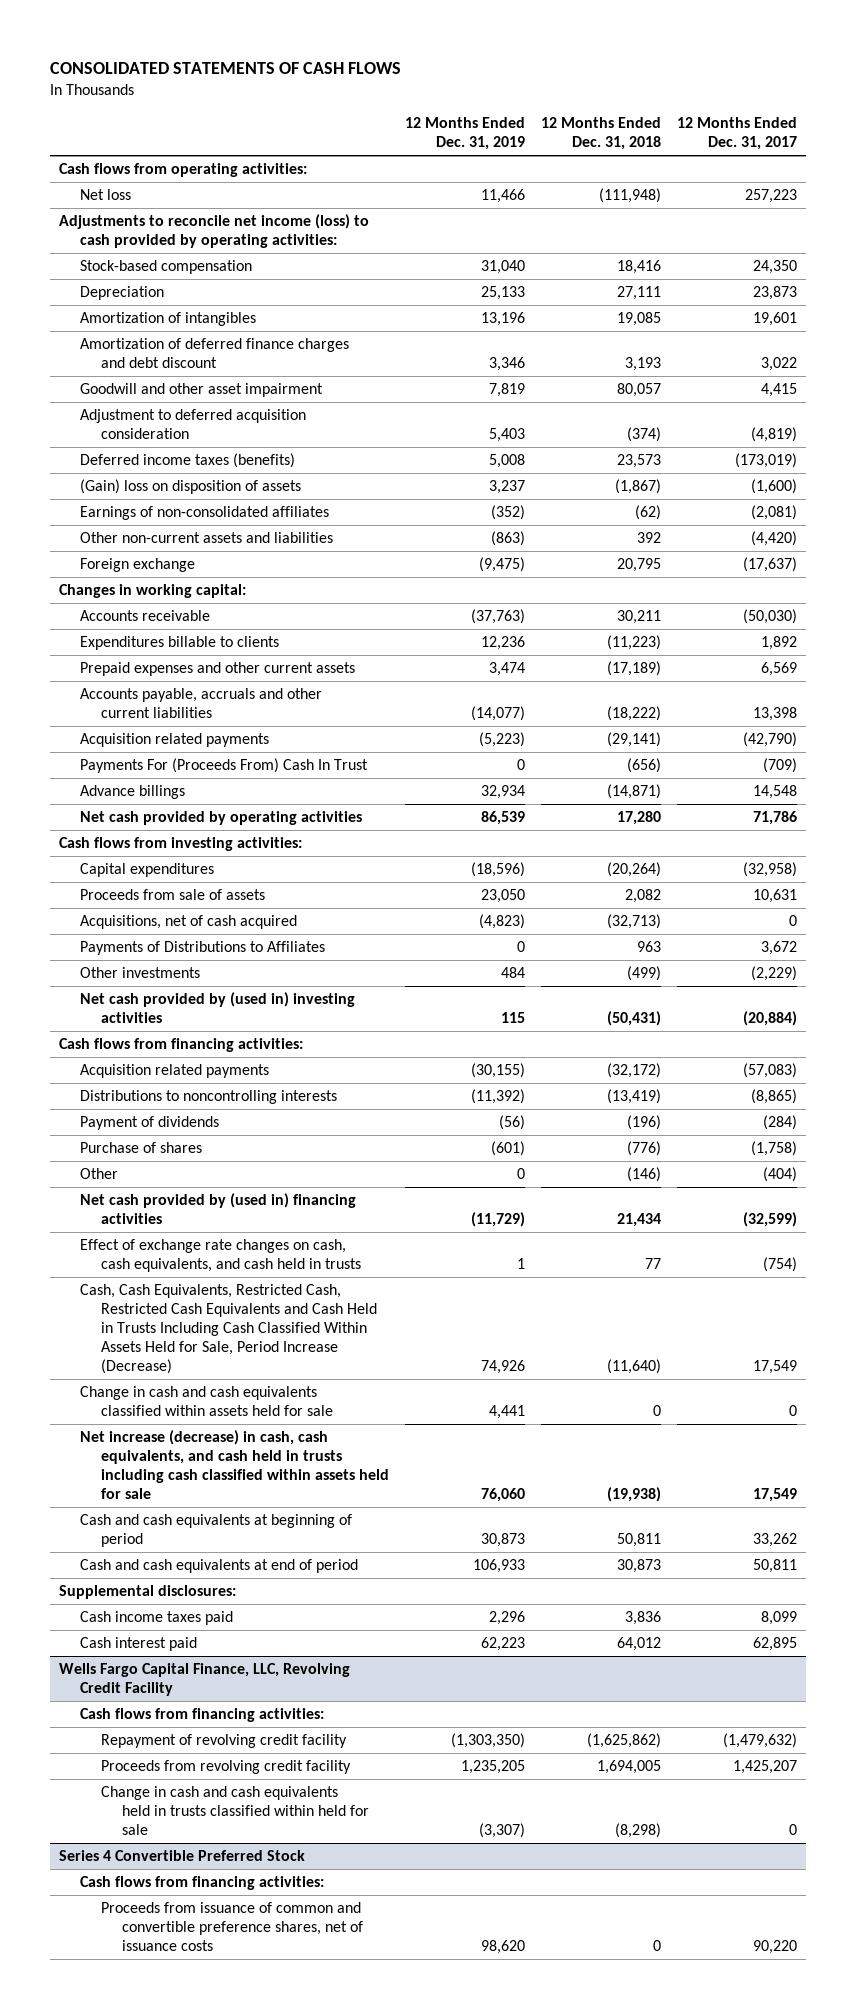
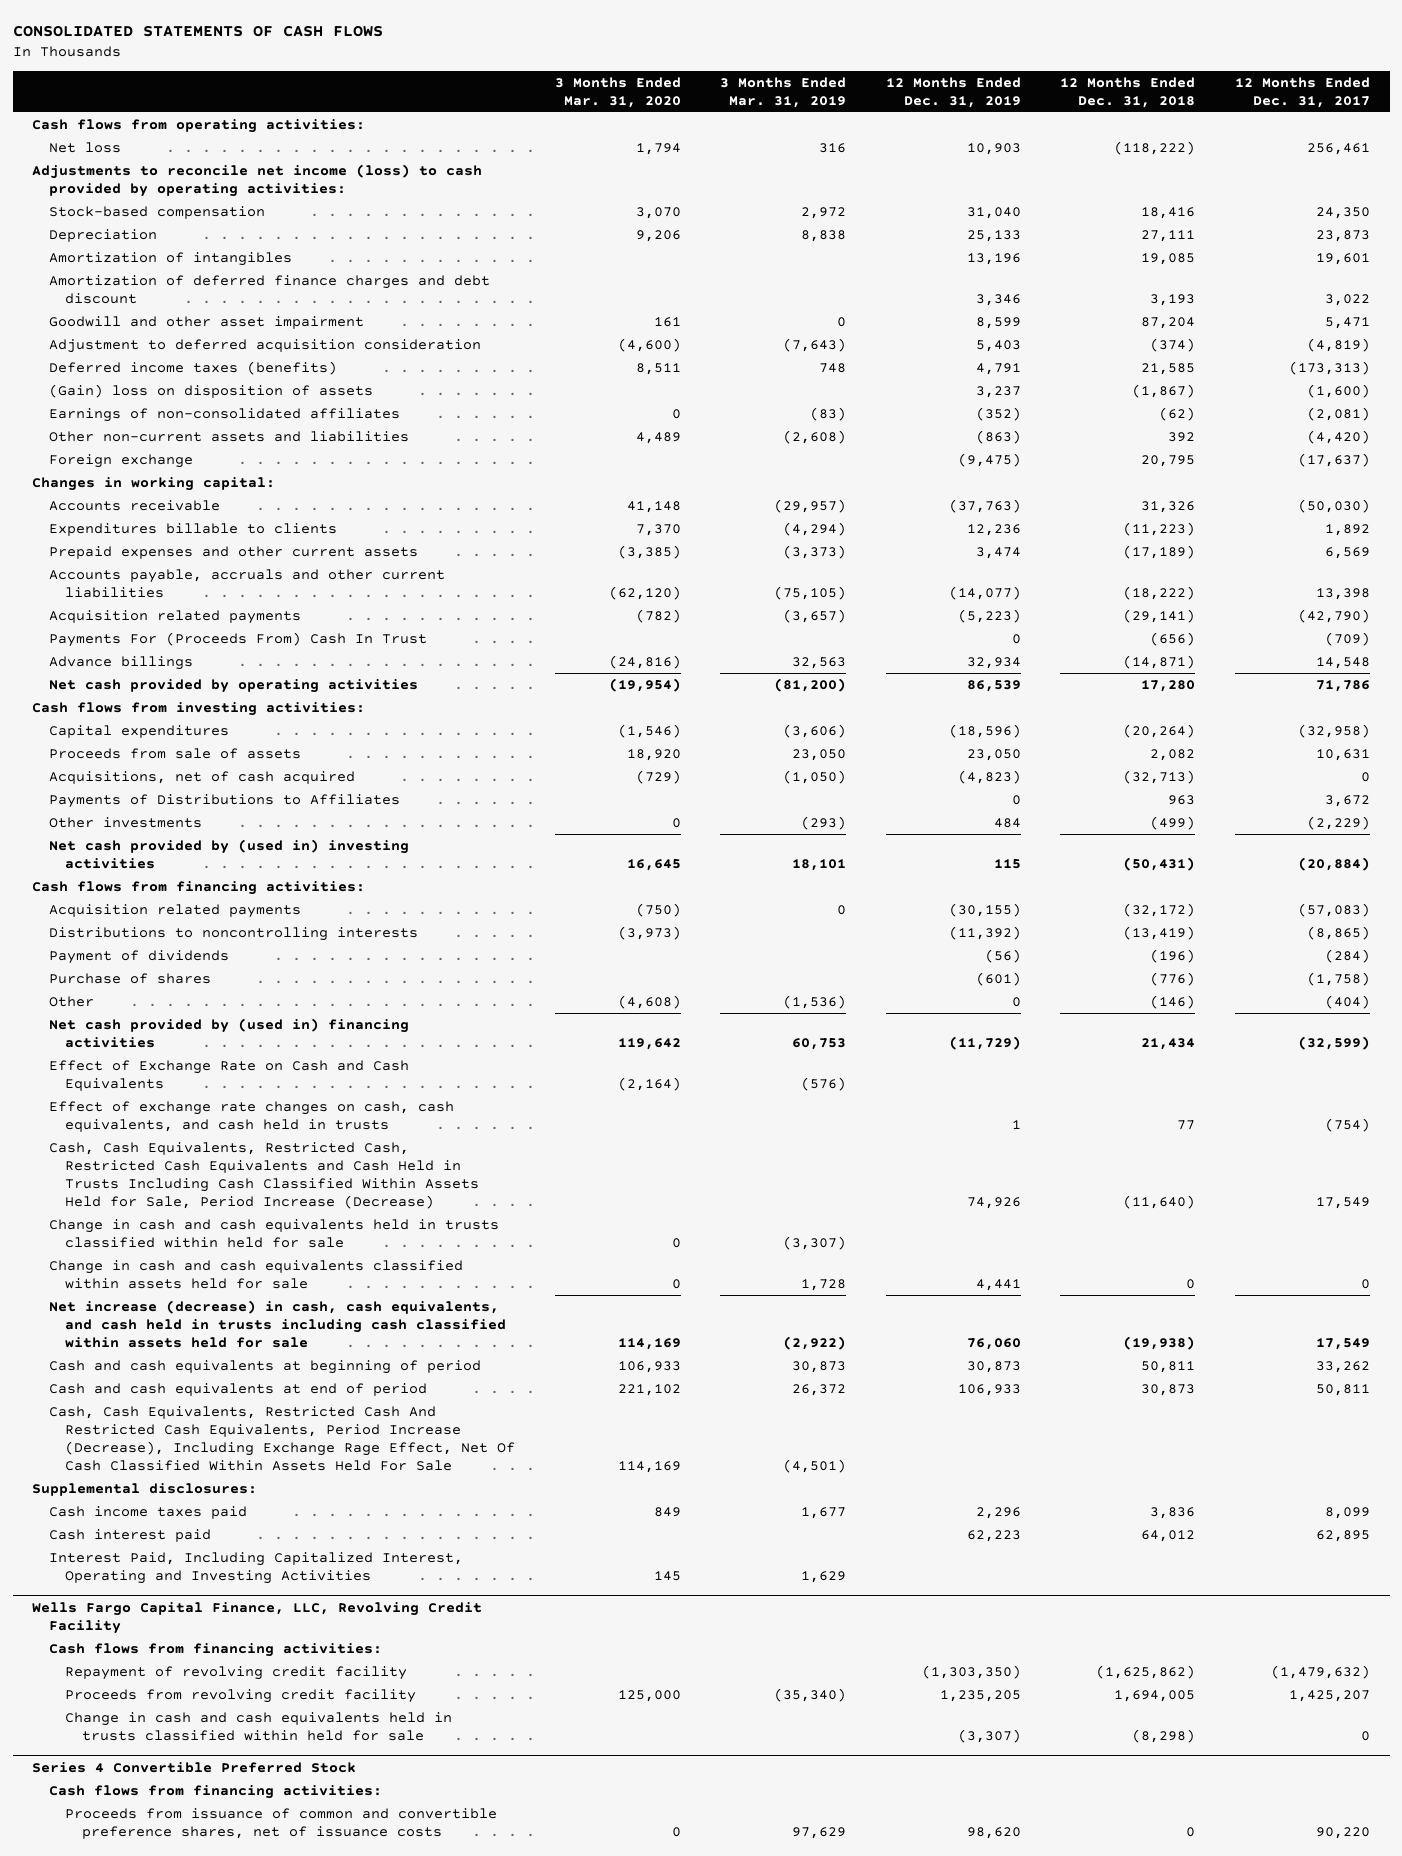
none -> [554,76,681,108] 3 Months Ended Mar. 31, 2020
none -> [720,76,847,108] 3 Months Ended Mar. 31, 2019
[480,188,525,203] 11,466 -> [966,142,1021,155] 10,903
[599,187,662,203] (111,948) -> [1114,140,1196,155] (118,222)
[745,188,798,203] 257,223 -> [1306,142,1370,155] 256,461
[488,382,525,397] 7,819 -> [975,316,1021,329] 8,599
[617,382,662,397] 80,057 -> [1141,316,1196,329] 87,204
[761,382,798,397] 4,415 -> [1324,316,1370,329] 5,471
[488,453,525,468] 5,008 -> [975,362,1021,375] 4,791
[617,453,662,468] 23,573 -> [1141,362,1196,375] 21,585
[735,452,798,468] (173,019) -> [1288,360,1370,375] (173,313)
[617,609,662,624] 30,211 -> [1141,500,1196,513] 31,326
none -> [48,1059,409,1091] Effect of Exchange Rate on Cash and Cash Equivalents
none -> [48,1218,499,1248] Change in cash and cash equivalents held in trusts classified within held for sale
none -> [48,1405,516,1471] Cash, Cash Equivalents, Restricted Cash And Restricted Cash Equivalents, Period Increase (Decrease), Including Exchange Rage Effect, Net Of Cash Classified Within Assets Held For Sale
none -> [48,1551,463,1584] Interest Paid, Including Capitalized Interest, Operating and Investing Activities

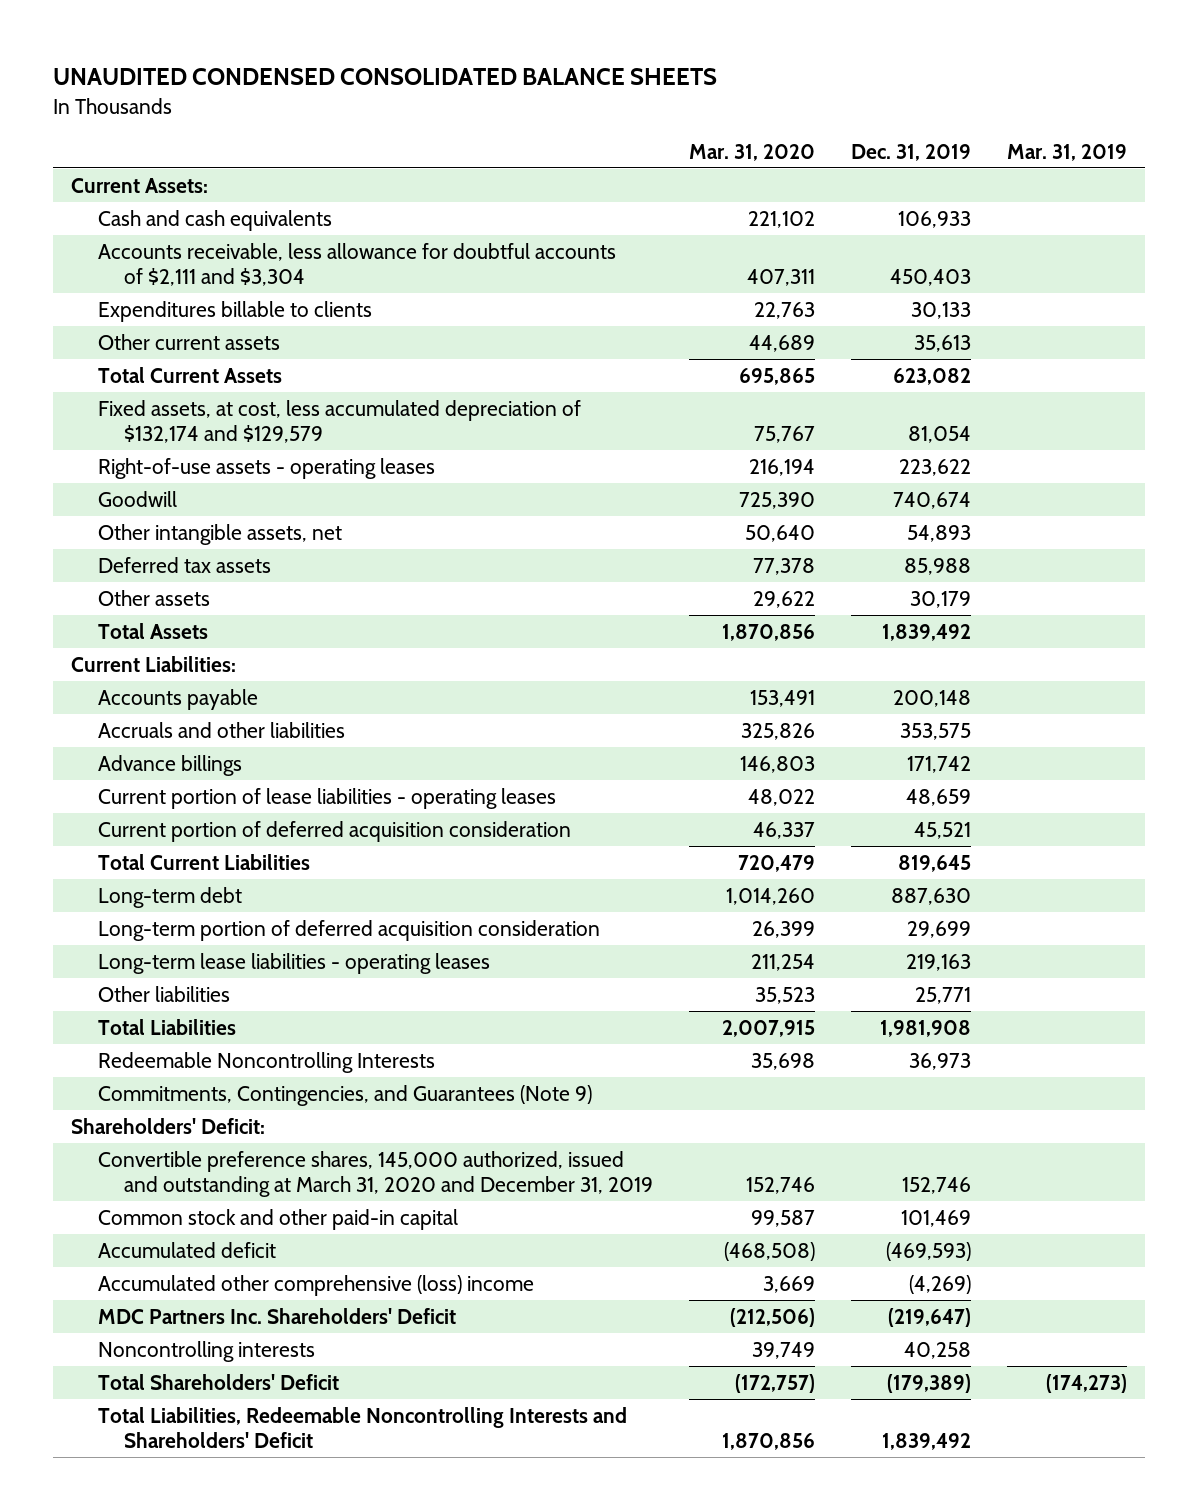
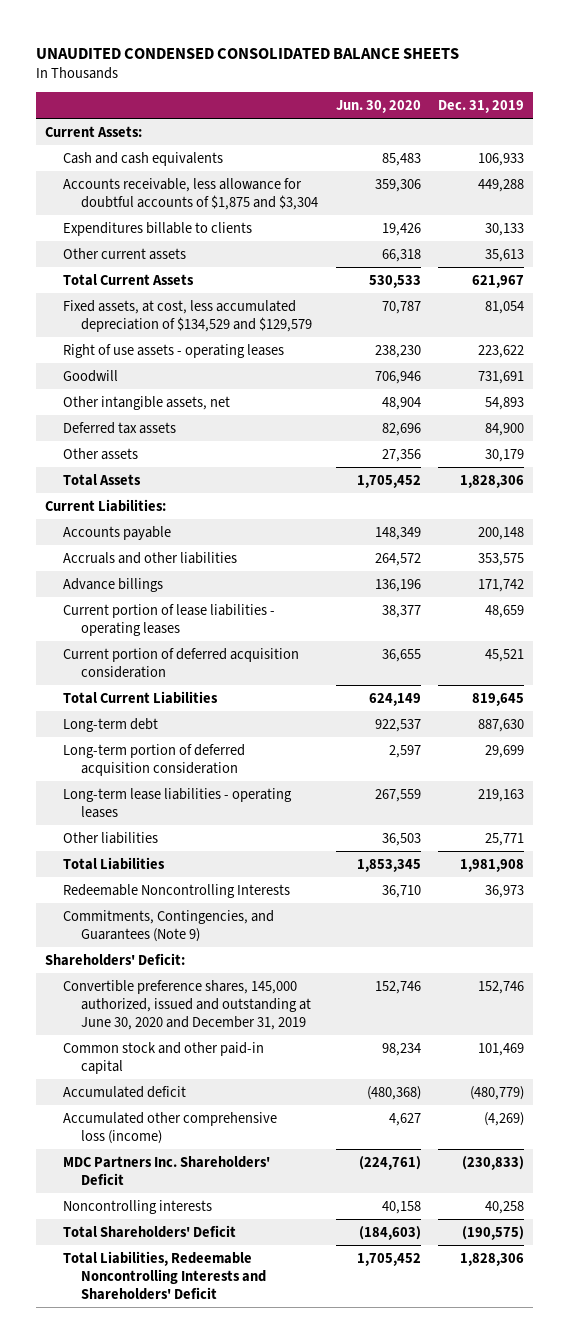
[689,143,816,161] Mar. 31, 2020 -> none
[1007,143,1128,161] Mar. 31, 2019 -> none
none -> [335,99,421,113] Jun. 30, 2020
[97,242,616,287] Accounts receivable, less allowance for doubtful accounts of $2,111 and $3,304 -> [63,177,319,210] Accounts receivable, less allowance for doubtful accounts of $1,875 and $3,304
[890,269,972,287] 450,403 -> [478,178,525,192] 449,288
[893,367,972,385] 623,082 -> [472,274,525,288] 621,967
[97,399,581,444] Fixed assets, at cost, less accumulated depreciation of $132,174 and $129,579 -> [63,299,313,332] Fixed assets, at cost, less accumulated depreciation of $134,529 and $129,579
[97,457,435,479] Right-of-use assets - operating leases -> [63,343,285,358] Right of use assets - operating leases
[893,491,972,509] 740,674 -> [478,370,525,384] 731,691
[904,557,972,575] 85,988 -> [485,422,525,436] 84,900
[882,623,972,641] 1,839,492 -> [460,474,525,488] 1,828,306
[97,1150,654,1198] Convertible preference shares, 145,000 authorized, issued and outstanding at March 31, 2020 and December 31, 2019 -> [63,979,312,1030] Convertible preference shares, 145,000 authorized, issued and outstanding at June 30, 2020 and December 31, 2019
[886,1241,972,1261] (469,593) -> [470,1085,525,1100] (480,779)
[97,1274,534,1296] Accumulated other comprehensive (loss) income -> [63,1111,278,1144] Accumulated other comprehensive loss (income)
[888,1307,972,1327] (219,647) -> [462,1155,525,1170] (230,833)
[887,1373,972,1393] (179,389) -> [462,1225,525,1240] (190,575)
[882,1433,972,1451] 1,839,492 -> [460,1252,525,1266] 1,828,306

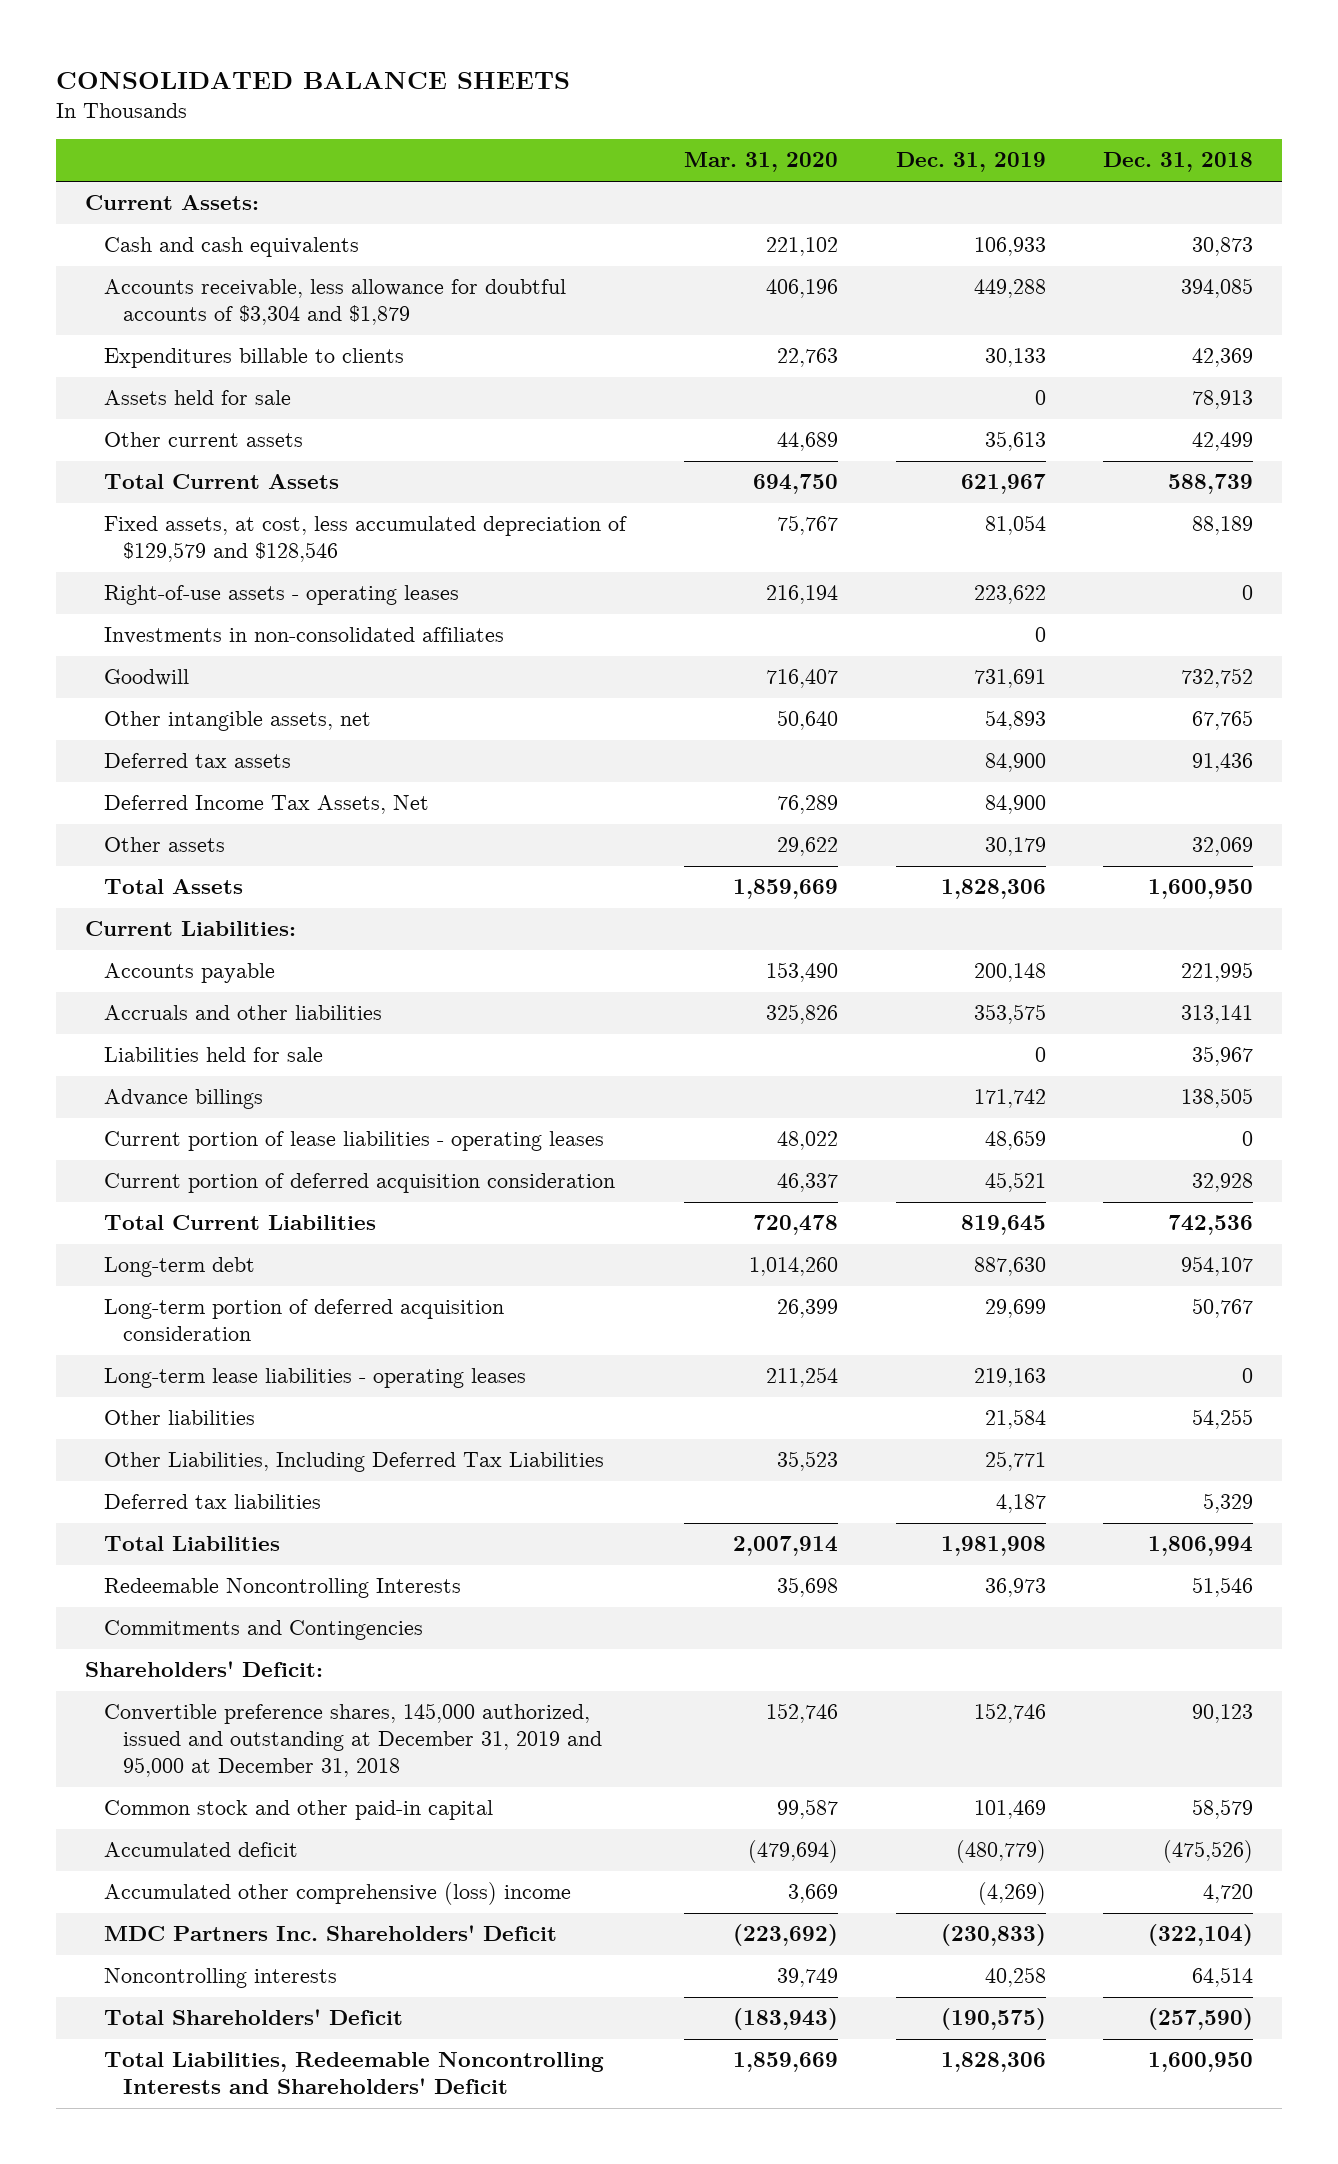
[36,47,460,59] UNAUDITED CONDENSED CONSOLIDATED BALANCE SHEETS -> [55,72,570,90] CONSOLIDATED BALANCE SHEETS
[335,99,421,113] Jun. 30, 2020 -> none
none -> [683,152,838,173] Mar. 31, 2020
none -> [1103,152,1254,173] Dec. 31, 2018
[63,177,319,210] Accounts receivable, less allowance for doubtful accounts of $1,875 and $3,304 -> [103,279,566,326] Accounts receivable, less allowance for doubtful accounts of $3,304 and $1,879
none -> [103,390,291,406] Assets held for sale
[63,299,313,332] Fixed assets, at cost, less accumulated depreciation of $134,529 and $129,579 -> [103,516,627,563] Fixed assets, at cost, less accumulated depreciation of $129,579 and $128,546
[63,343,285,358] Right of use assets - operating leases -> [103,585,459,606] Right-of-use assets - operating leases
none -> [103,627,504,645] Investments in non-consolidated affiliates
none -> [103,795,429,815] Deferred Income Tax Assets, Net
none -> [103,1047,323,1063] Liabilities held for sale
[485,832,525,846] 25,771 -> [984,1409,1046,1430] 21,584
none -> [103,1452,604,1473] Other Liabilities, Including Deferred Tax Liabilities
none -> [103,1494,321,1510] Deferred tax liabilities
[63,909,275,942] Commitments, Contingencies, and Guarantees (Note 9) -> [103,1620,423,1641] Commitments and Contingencies
[63,979,312,1030] Convertible preference shares, 145,000 authorized, issued and outstanding at June 30, 2020 and December 31, 2019 -> [103,1703,602,1778] Convertible preference shares, 145,000 authorized, issued and outstanding at December 31, 2019 and 95,000 at December 31, 2018
[63,1111,278,1144] Accumulated other comprehensive loss (income) -> [103,1882,571,1906] Accumulated other comprehensive (loss) income

